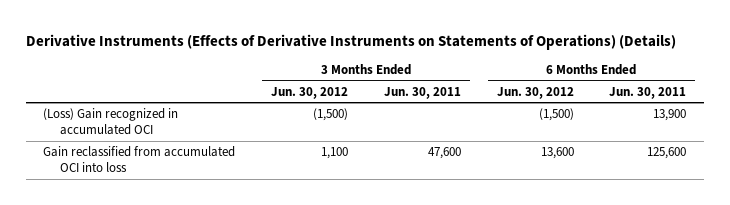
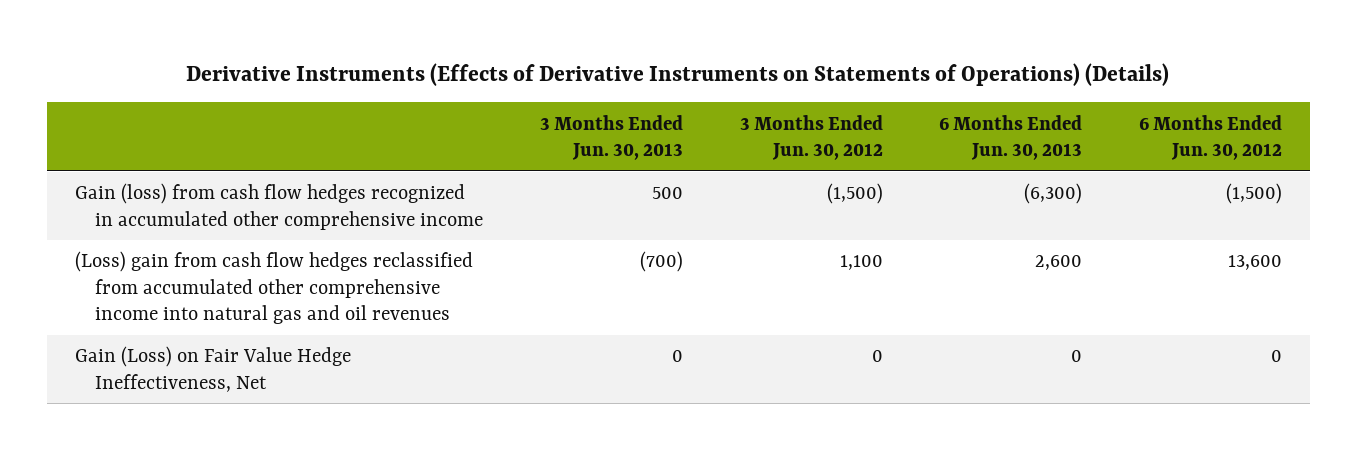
[383,86,461,99] Jun. 30, 2011 -> none
[609,86,687,99] Jun. 30, 2011 -> none
none -> [539,114,683,160] 3 Months Ended Jun. 30, 2013
none -> [939,114,1083,160] 6 Months Ended Jun. 30, 2013
[43,108,179,136] (Loss) Gain recognized in accumulated OCI -> [75,183,484,230] Gain (loss) from cash flow hedges recognized in accumulated other comprehensive income
[43,146,236,173] Gain reclassified from accumulated OCI into loss -> [75,251,474,325] (Loss) gain from cash flow hedges reclassified from accumulated other comprehensive income into natural gas and oil revenues
none -> [75,346,352,392] Gain (Loss) on Fair Value Hedge Ineffectiveness, Net

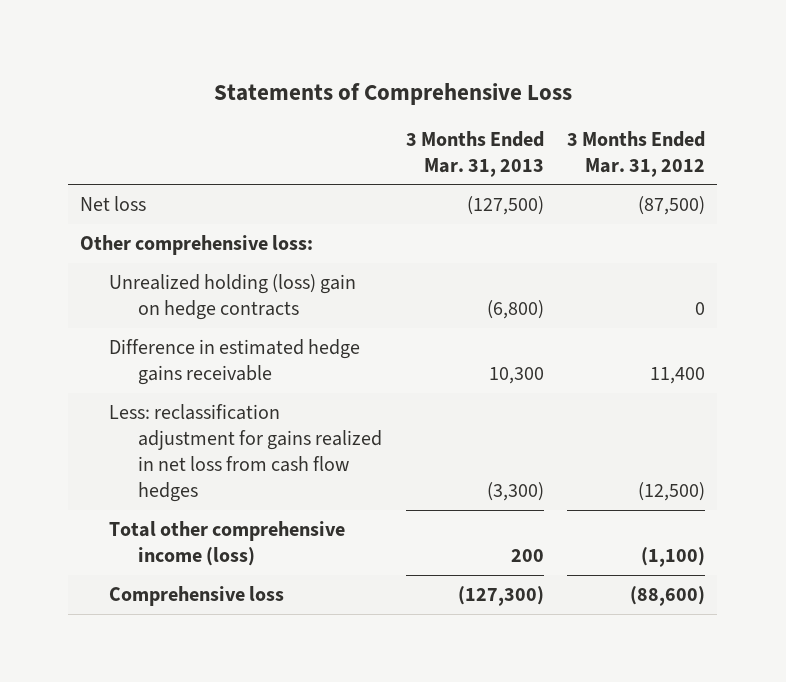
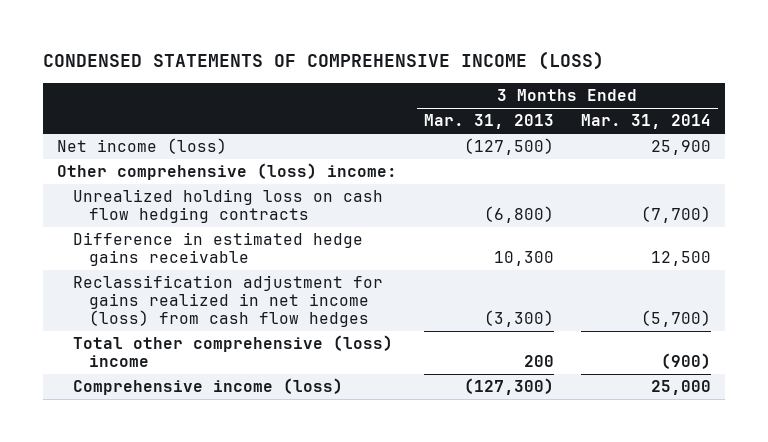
[213,82,572,105] Statements of Comprehensive Loss -> [43,51,605,71] CONDENSED STATEMENTS OF COMPREHENSIVE INCOME (LOSS)
[567,130,706,177] 3 Months Ended Mar. 31, 2012 -> none
none -> [580,114,711,130] Mar. 31, 2014
[80,195,147,211] Net loss -> [56,138,227,155] Net income (loss)
[80,234,314,255] Other comprehensive loss: -> [56,163,397,181] Other comprehensive (loss) income:
[109,273,357,320] Unrealized holding (loss) gain on hedge contracts -> [72,189,383,224] Unrealized holding loss on cash flow hedging contracts
[109,403,383,502] Less: reclassification adjustment for gains realized in net loss from cash flow hedges -> [72,275,383,327] Reclassification adjustment for gains realized in net income (loss) from cash flow hedges
[109,520,346,566] Total other comprehensive income (loss) -> [72,335,393,368] Total other comprehensive (loss) income
[109,585,285,606] Comprehensive loss -> [72,378,343,396] Comprehensive income (loss)

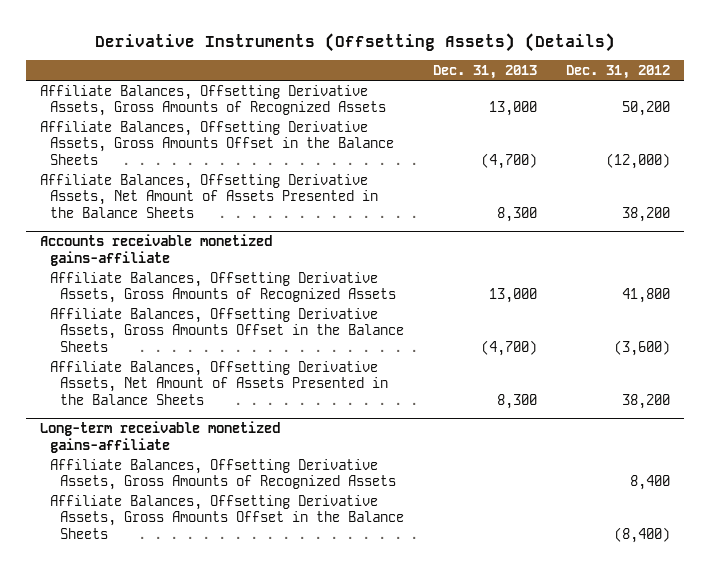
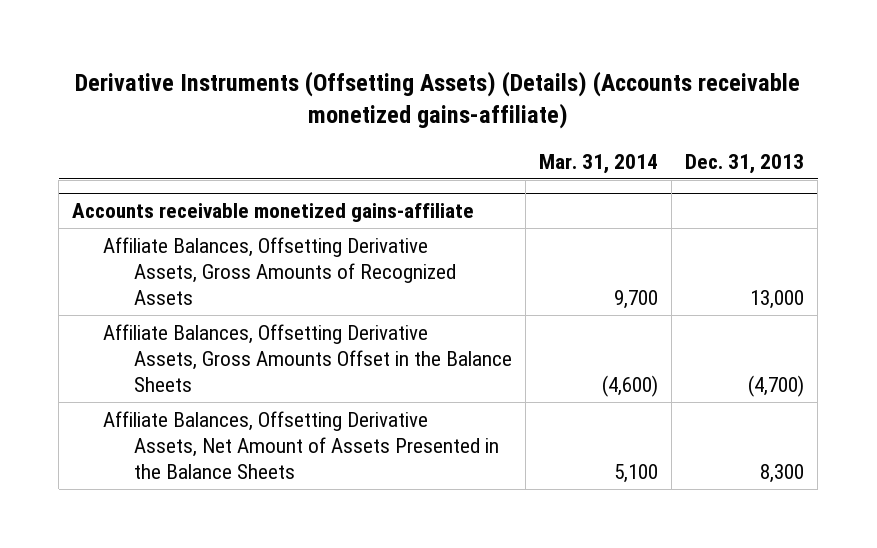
[94,32,615,52] Derivative Instruments (Offsetting Assets) (Details) -> [75,70,801,130] Derivative Instruments (Offsetting Assets) (Details) (Accounts receivable monetized gains-affiliate)
[565,64,670,79] Dec. 31, 2012 -> none
none -> [538,153,658,174] Mar. 31, 2014
[40,84,387,117] Affiliate Balances, Offsetting Derivative Assets, Gross Amounts of Recognized Assets -> none
[40,120,395,165] Affiliate Balances, Offsetting Derivative Assets, Gross Amounts Offset in the Balance Sheets -> none
[40,173,379,218] Affiliate Balances, Offsetting Derivative Assets, Net Amount of Assets Presented in the Balance Sheets -> none
[40,420,281,453] Long-term receivable monetized gains-affiliate -> none
[50,458,396,491] Affiliate Balances, Offsetting Derivative Assets, Gross Amounts of Recognized Assets -> none
[50,494,404,539] Affiliate Balances, Offsetting Derivative Assets, Gross Amounts Offset in the Balance Sheets -> none

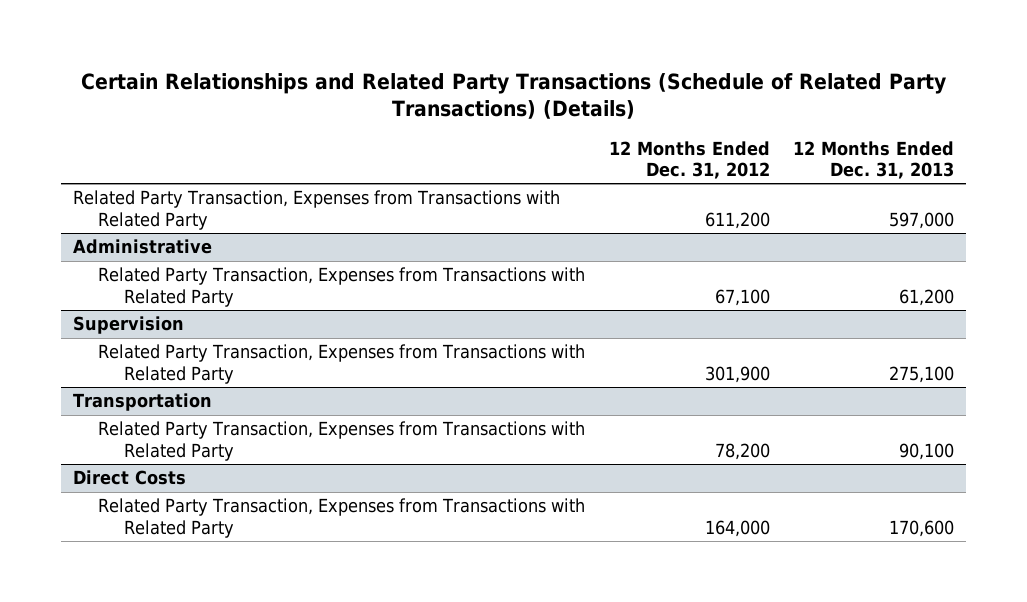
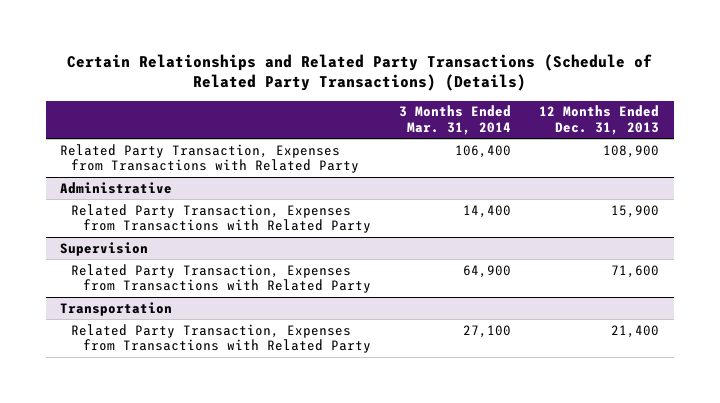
[608,140,770,179] 12 Months Ended Dec. 31, 2012 -> none
none -> [398,105,511,135] 3 Months Ended Mar. 31, 2014
[889,211,955,229] 597,000 -> [603,144,660,158] 108,900
[899,288,955,306] 61,200 -> [611,204,660,218] 15,900
[889,365,955,383] 275,100 -> [611,264,660,278] 71,600
[72,470,186,486] Direct Costs -> none
[98,498,586,538] Related Party Transaction, Expenses from Transactions with Related Party -> none
[899,442,955,460] 90,100 -> [611,324,660,338] 21,400

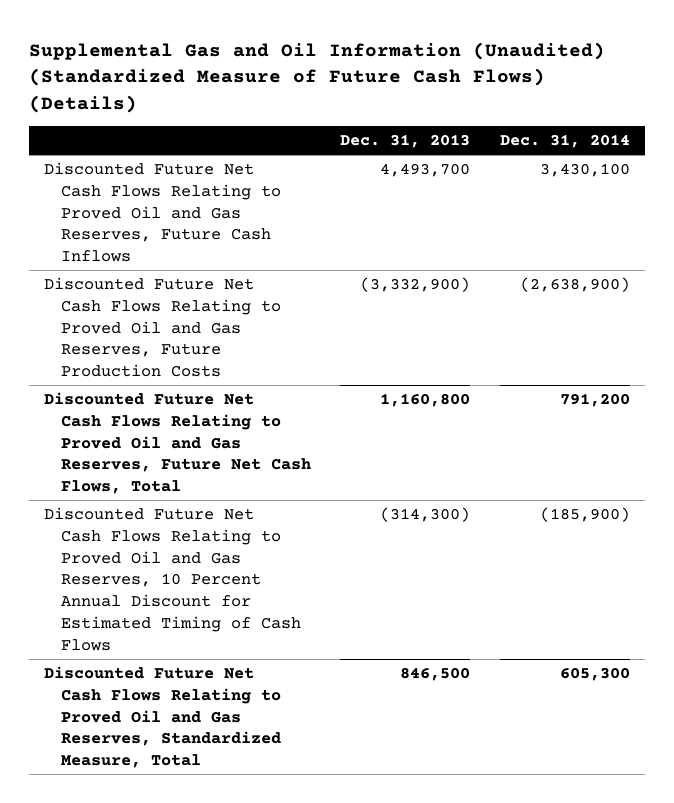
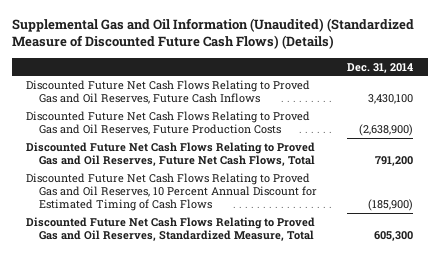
[29,41,606,113] Supplemental Gas and Oil Information (Unaudited) (Standardized Measure of Future Cash Flows) (Details) -> [11,18,414,50] Supplemental Gas and Oil Information (Unaudited) (Standardized Measure of Discounted Future Cash Flows) (Details)
[340,134,471,149] Dec. 31, 2013 -> none
[43,161,281,263] Discounted Future Net Cash Flows Relating to Proved Oil and Gas Reserves, Future Cash Inflows -> [26,79,311,104] Discounted Future Net Cash Flows Relating to Proved Gas and Oil Reserves, Future Cash Inflows
[43,276,281,378] Discounted Future Net Cash Flows Relating to Proved Oil and Gas Reserves, Future Production Costs -> [26,110,311,135] Discounted Future Net Cash Flows Relating to Proved Gas and Oil Reserves, Future Production Costs
[43,391,311,495] Discounted Future Net Cash Flows Relating to Proved Oil and Gas Reserves, Future Net Cash Flows, Total -> [26,141,316,166] Discounted Future Net Cash Flows Relating to Proved Gas and Oil Reserves, Future Net Cash Flows, Total
[43,506,301,651] Discounted Future Net Cash Flows Relating to Proved Oil and Gas Reserves, 10 Percent Annual Discount for Estimated Timing of Cash Flows -> [26,172,318,211] Discounted Future Net Cash Flows Relating to Proved Gas and Oil Reserves, 10 Percent Annual Discount for Estimated Timing of Cash Flows
[43,665,281,769] Discounted Future Net Cash Flows Relating to Proved Oil and Gas Reserves, Standardized Measure, Total -> [26,216,316,241] Discounted Future Net Cash Flows Relating to Proved Gas and Oil Reserves, Standardized Measure, Total

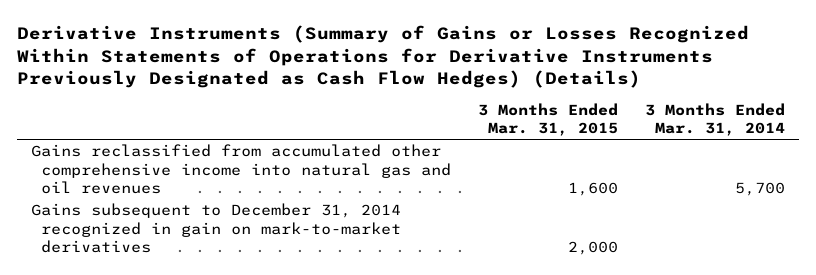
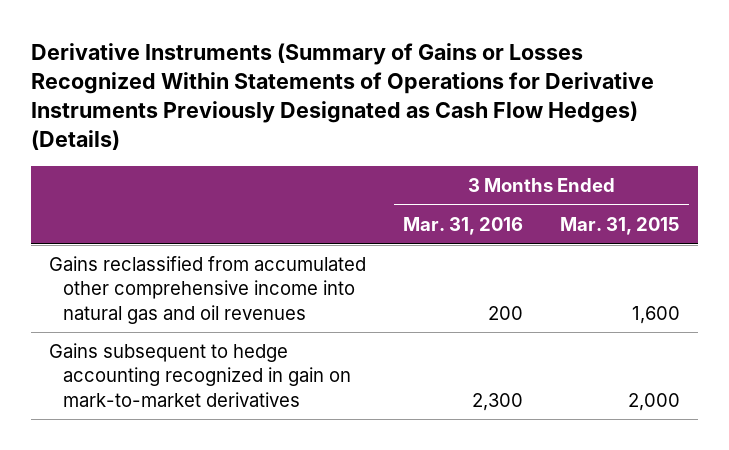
[645,102,786,136] 3 Months Ended Mar. 31, 2014 -> none
none -> [403,216,524,235] Mar. 31, 2016
[30,203,401,253] Gains subsequent to December 31, 2014 recognized in gain on mark-to-market derivatives -> [49,343,351,407] Gains subsequent to hedge accounting recognized in gain on mark-to-market derivatives

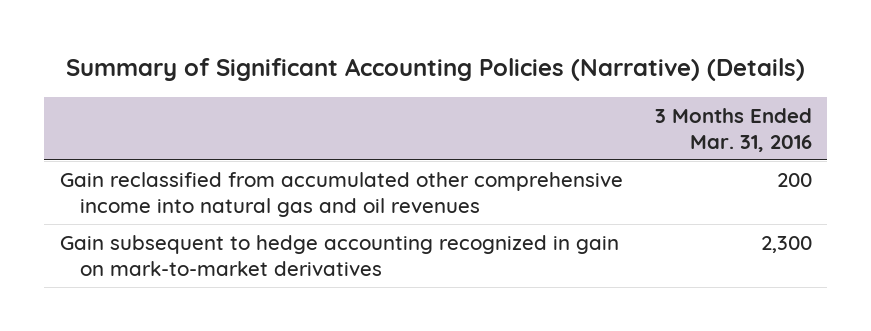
[30,42,654,150] Derivative Instruments (Summary of Gains or Losses Recognized Within Statements of Operations for Derivative Instruments Previously Designated as Cash Flow Hedges) (Details) -> [65,58,805,82] Summary of Significant Accounting Policies (Narrative) (Details)
[559,216,680,235] Mar. 31, 2015 -> none
[49,256,367,324] Gains reclassified from accumulated other comprehensive income into natural gas and oil revenues -> [59,171,623,218] Gain reclassified from accumulated other comprehensive income into natural gas and oil revenues
[49,343,351,407] Gains subsequent to hedge accounting recognized in gain on mark-to-market derivatives -> [59,234,619,277] Gain subsequent to hedge accounting recognized in gain on mark-to-market derivatives

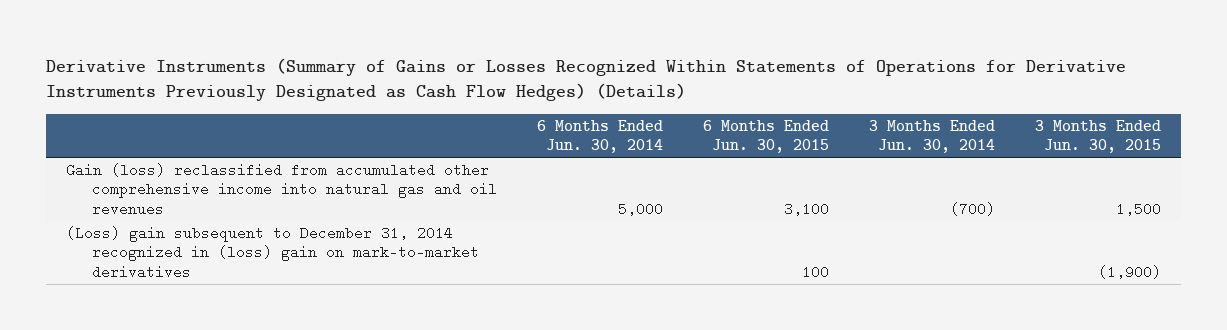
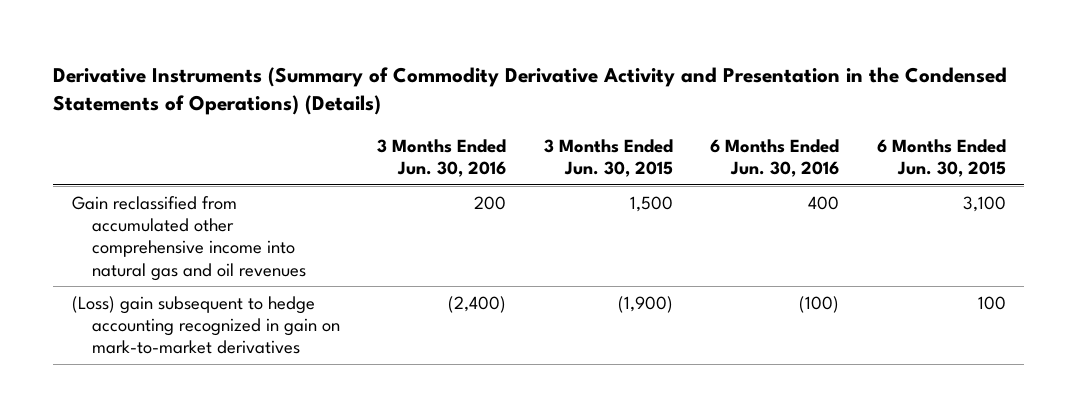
[46,57,1127,102] Derivative Instruments (Summary of Gains or Losses Recognized Within Statements of Operations for Derivative Instruments Previously Designated as Cash Flow Hedges) (Details) -> [53,66,1008,116] Derivative Instruments (Summary of Commodity Derivative Activity and Presentation in the Condensed Statements of Operations) (Details)
[536,119,663,154] 6 Months Ended Jun. 30, 2014 -> none
[868,119,995,154] 3 Months Ended Jun. 30, 2014 -> none
none -> [377,138,507,177] 3 Months Ended Jun. 30, 2016
none -> [710,138,840,177] 6 Months Ended Jun. 30, 2016
[66,163,497,216] Gain (loss) reclassified from accumulated other comprehensive income into natural gas and oil revenues -> [71,195,306,281] Gain reclassified from accumulated other comprehensive income into natural gas and oil revenues
[66,226,479,279] (Loss) gain subsequent to December 31, 2014 recognized in (loss) gain on mark-to-market derivatives -> [71,295,340,355] (Loss) gain subsequent to hedge accounting recognized in gain on mark-to-market derivatives

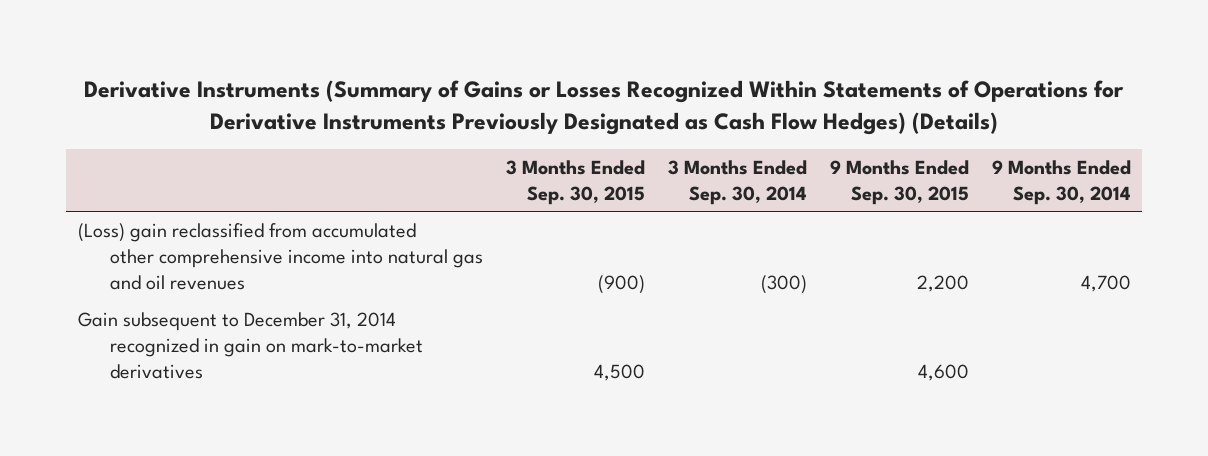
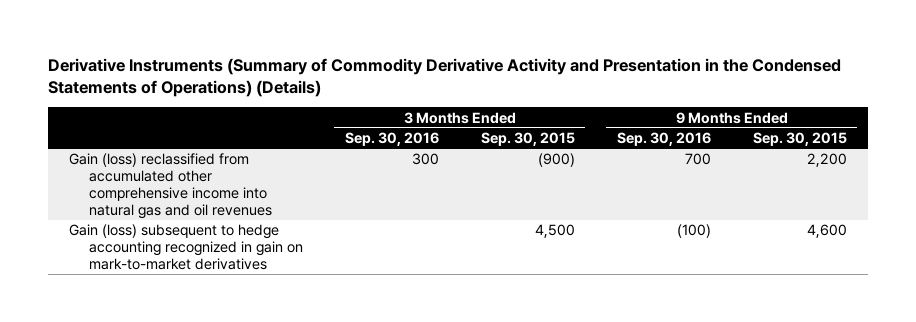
[84,80,1125,135] Derivative Instruments (Summary of Gains or Losses Recognized Within Statements of Operations for Derivative Instruments Previously Designated as Cash Flow Hedges) (Details) -> [48,57,842,97] Derivative Instruments (Summary of Commodity Derivative Activity and Presentation in the Condensed Statements of Operations) (Details)
[667,159,807,205] 3 Months Ended Sep. 30, 2014 -> none
[991,159,1131,205] 9 Months Ended Sep. 30, 2014 -> none
none -> [344,131,439,146] Sep. 30, 2016
none -> [616,131,711,146] Sep. 30, 2016
[77,222,483,291] (Loss) gain reclassified from accumulated other comprehensive income into natural gas and oil revenues -> [69,153,272,219] Gain (loss) reclassified from accumulated other comprehensive income into natural gas and oil revenues
[77,311,423,380] Gain subsequent to December 31, 2014 recognized in gain on mark-to-market derivatives -> [69,224,303,270] Gain (loss) subsequent to hedge accounting recognized in gain on mark-to-market derivatives

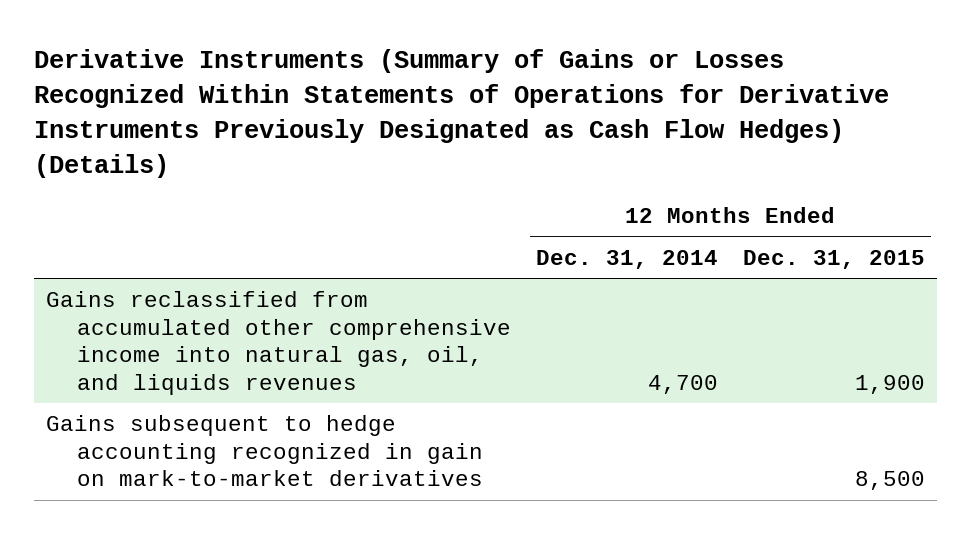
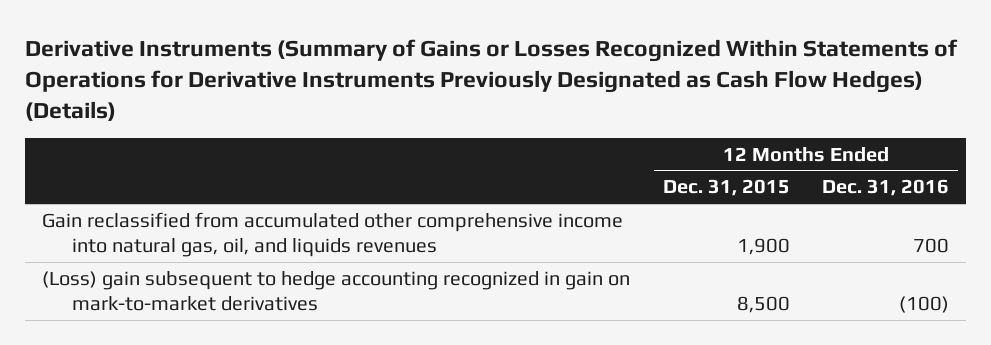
[536,249,719,269] Dec. 31, 2014 -> none
none -> [822,179,950,197] Dec. 31, 2016
[46,291,512,395] Gains reclassified from accumulated other comprehensive income into natural gas, oil, and liquids revenues -> [41,211,623,258] Gain reclassified from accumulated other comprehensive income into natural gas, oil, and liquids revenues
[46,415,484,487] Gains subsequent to hedge accounting recognized in gain on mark-to-market derivatives -> [41,270,630,312] (Loss) gain subsequent to hedge accounting recognized in gain on mark-to-market derivatives

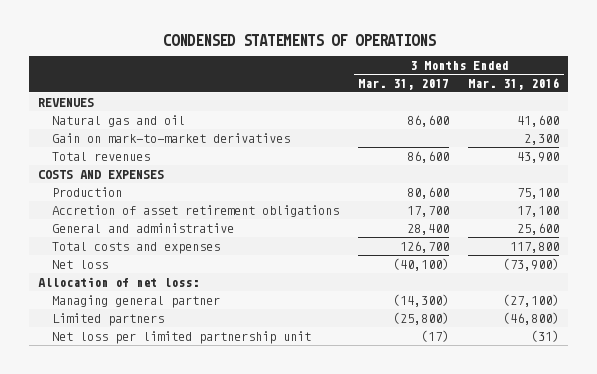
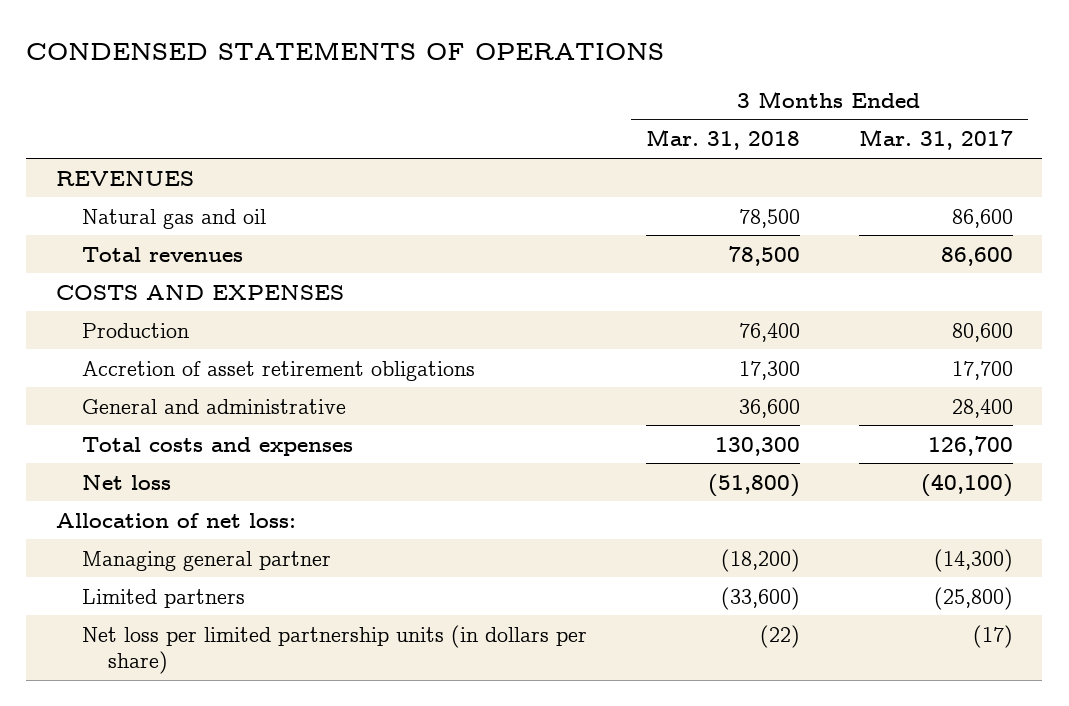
[468,77,560,90] Mar. 31, 2016 -> none
none -> [645,129,800,151] Mar. 31, 2018
[52,132,291,143] Gain on mark-to-market derivatives -> none
[52,330,312,344] Net loss per limited partnership unit -> [81,624,587,675] Net loss per limited partnership units (in dollars per share)

